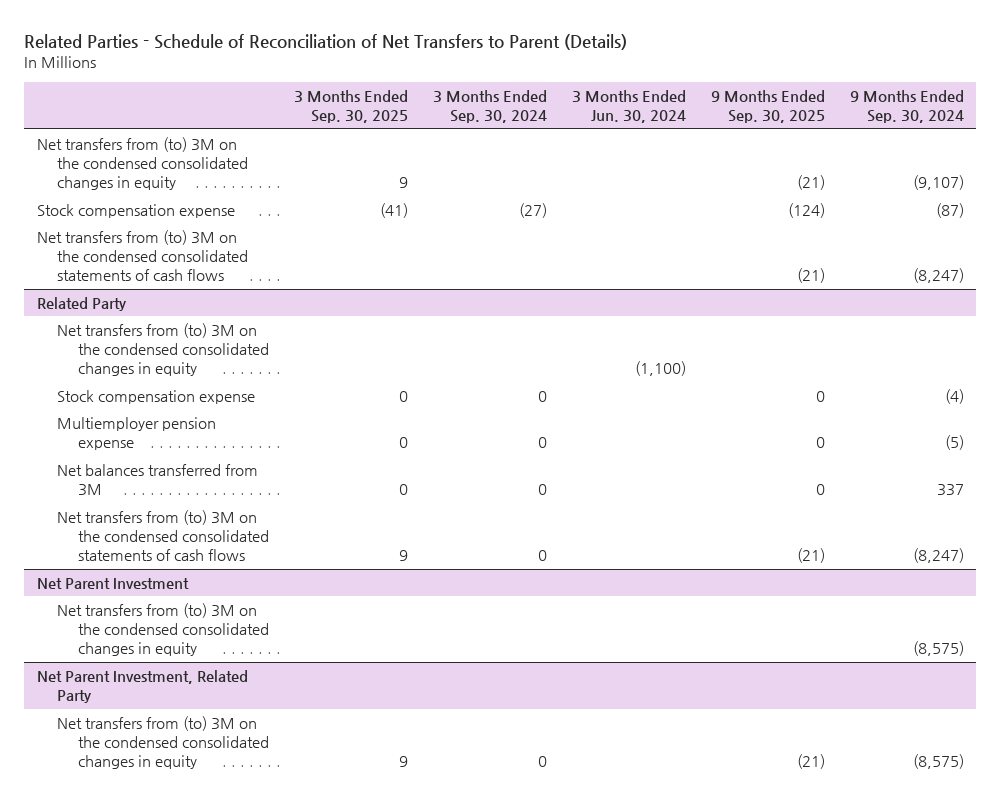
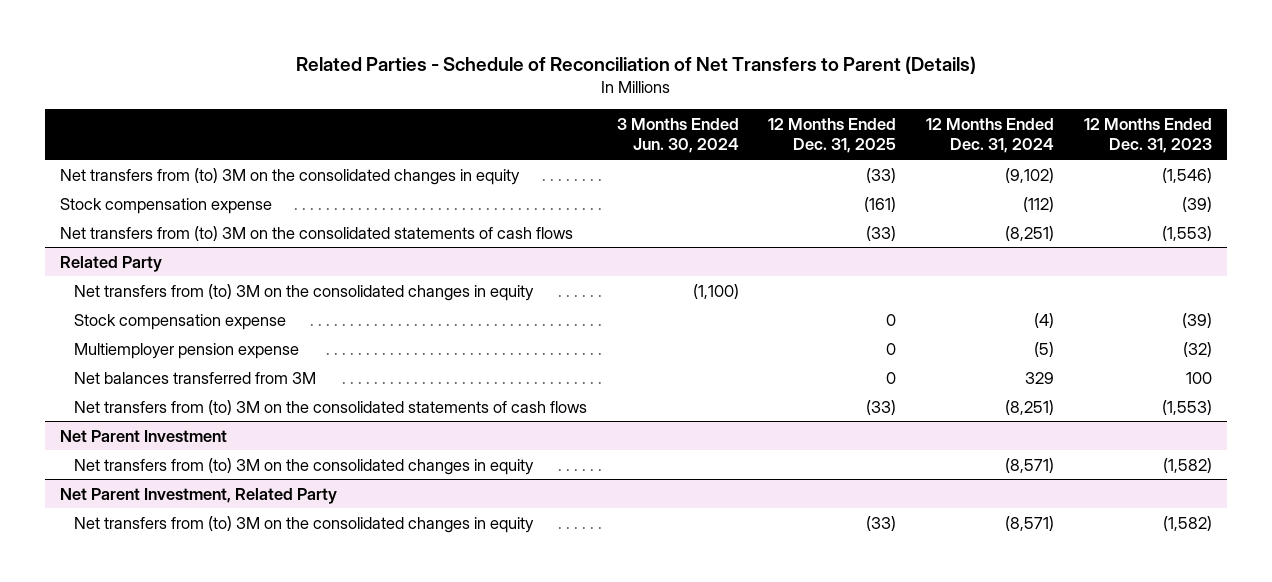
[293,90,408,124] 3 Months Ended Sep. 30, 2025 -> none
[432,90,547,124] 3 Months Ended Sep. 30, 2024 -> none
[710,90,825,124] 9 Months Ended Sep. 30, 2025 -> none
[849,90,964,124] 9 Months Ended Sep. 30, 2024 -> none
none -> [768,117,897,154] 12 Months Ended Dec. 31, 2025
none -> [926,117,1055,154] 12 Months Ended Dec. 31, 2024
none -> [1083,117,1212,154] 12 Months Ended Dec. 31, 2023
[36,136,249,191] Net transfers from (to) 3M on the condensed consolidated changes in equity -> [59,167,520,185] Net transfers from (to) 3M on the consolidated changes in equity
[36,229,249,282] Net transfers from (to) 3M on the condensed consolidated statements of cash flows -> [59,225,573,241] Net transfers from (to) 3M on the consolidated statements of cash flows
[57,322,270,377] Net transfers from (to) 3M on the condensed consolidated changes in equity -> [73,283,534,301] Net transfers from (to) 3M on the consolidated changes in equity
[57,509,270,562] Net transfers from (to) 3M on the condensed consolidated statements of cash flows -> [73,399,587,415] Net transfers from (to) 3M on the consolidated statements of cash flows
[57,602,270,657] Net transfers from (to) 3M on the condensed consolidated changes in equity -> [73,457,534,475] Net transfers from (to) 3M on the consolidated changes in equity
[57,715,270,770] Net transfers from (to) 3M on the condensed consolidated changes in equity -> [73,515,534,533] Net transfers from (to) 3M on the consolidated changes in equity

